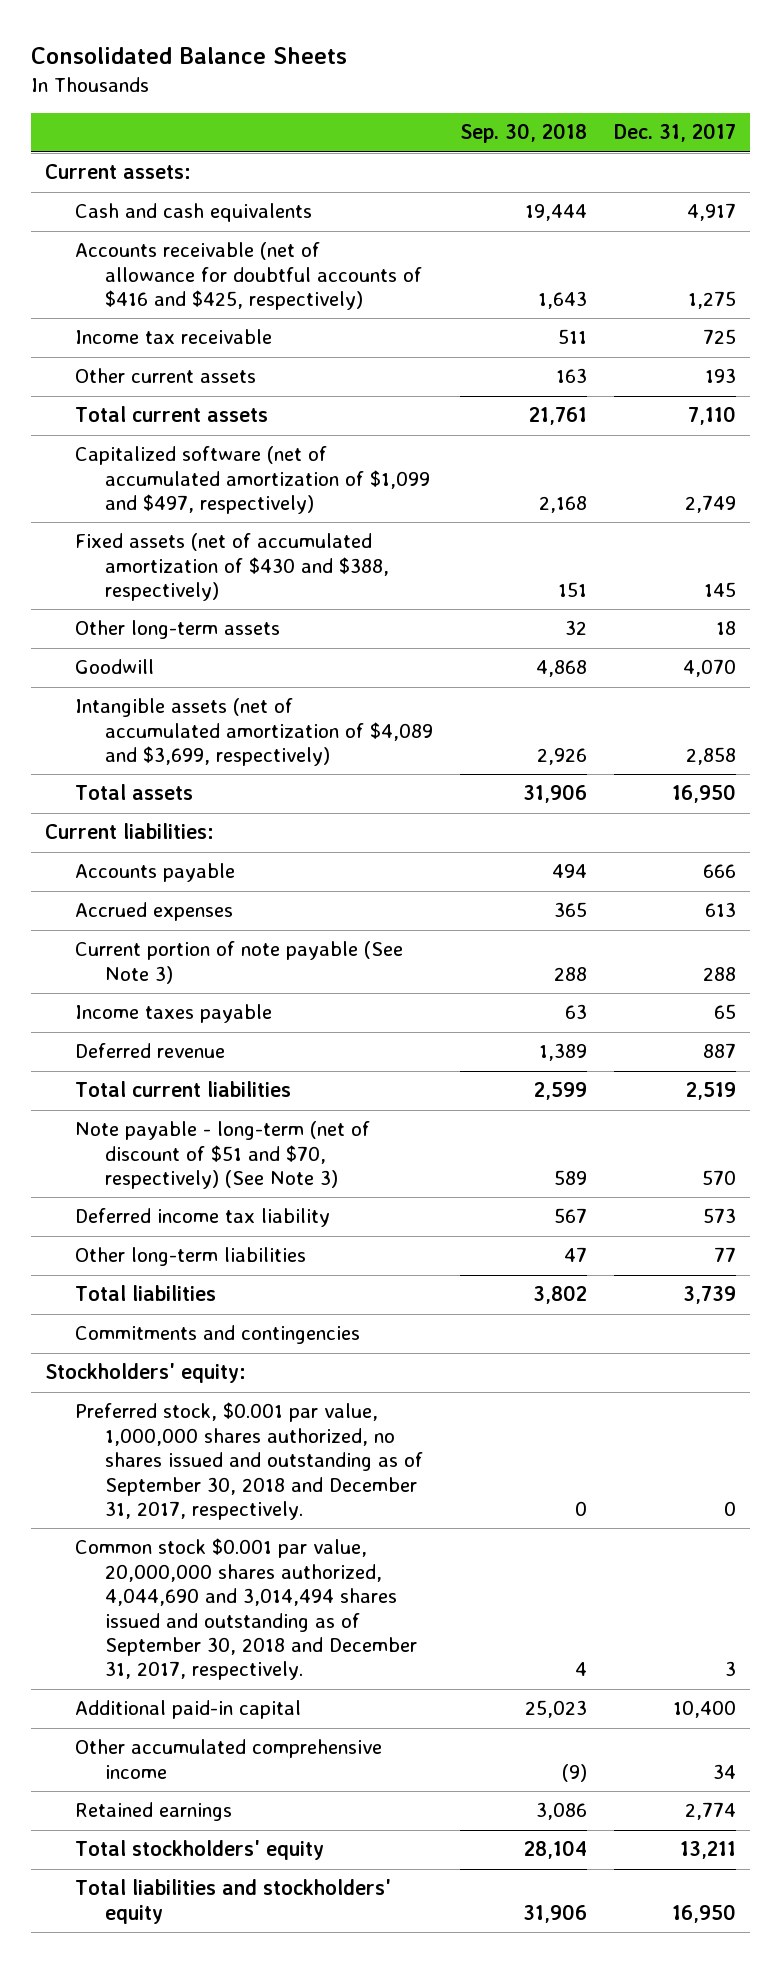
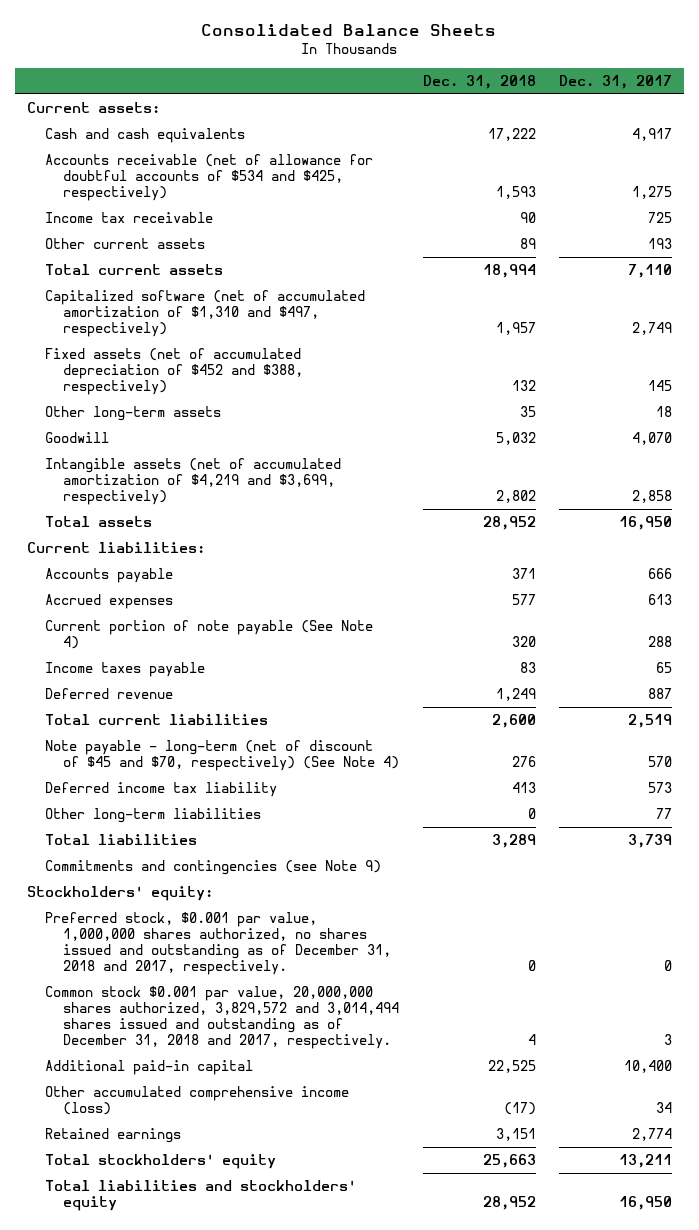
[460,123,588,144] Sep. 30, 2018 -> none
none -> [422,75,536,90] Dec. 31, 2018
[75,242,423,311] Accounts receivable (net of allowance for doubtful accounts of $416 and $425, respectively) -> [44,154,373,202] Accounts receivable (net of allowance for doubtful accounts of $534 and $425, respectively)
[75,446,431,515] Capitalized software (net of accumulated amortization of $1,099 and $497, respectively) -> [44,290,365,338] Capitalized software (net of accumulated amortization of $1,310 and $497, respectively)
[75,533,390,602] Fixed assets (net of accumulated amortization of $430 and $388, respectively) -> [44,348,304,396] Fixed assets (net of accumulated depreciation of $452 and $388, respectively)
[75,698,434,767] Intangible assets (net of accumulated amortization of $4,089 and $3,699, respectively) -> [44,458,341,506] Intangible assets (net of accumulated amortization of $4,219 and $3,699, respectively)
[75,941,404,984] Current portion of note payable (See Note 3) -> [44,620,373,650] Current portion of note payable (See Note 4)
[75,1121,371,1190] Note payable - long-term (net of discount of $51 and $70, respectively) (See Note 3) -> [44,740,400,772] Note payable - long-term (net of discount of $45 and $70, respectively) (See Note 4)
[75,1325,361,1345] Commitments and contingencies -> [44,860,381,876] Commitments and contingencies (see Note 9)
[75,1402,424,1520] Preferred stock, $0.001 par value, 1,000,000 shares authorized, no shares issued and outstanding as of September 30, 2018 and December 31, 2017, respectively. -> [44,912,392,976] Preferred stock, $0.001 par value, 1,000,000 shares authorized, no shares issued and outstanding as of December 31, 2018 and 2017, respectively.
[75,1538,418,1681] Common stock $0.001 par value, 20,000,000 shares authorized, 4,044,690 and 3,014,494 shares issued and outstanding as of September 30, 2018 and December 31, 2017, respectively. -> [44,986,400,1050] Common stock $0.001 par value, 20,000,000 shares authorized, 3,829,572 and 3,014,494 shares issued and outstanding as of December 31, 2018 and 2017, respectively.
[75,1739,383,1779] Other accumulated comprehensive income -> [44,1086,349,1116] Other accumulated comprehensive income (loss)

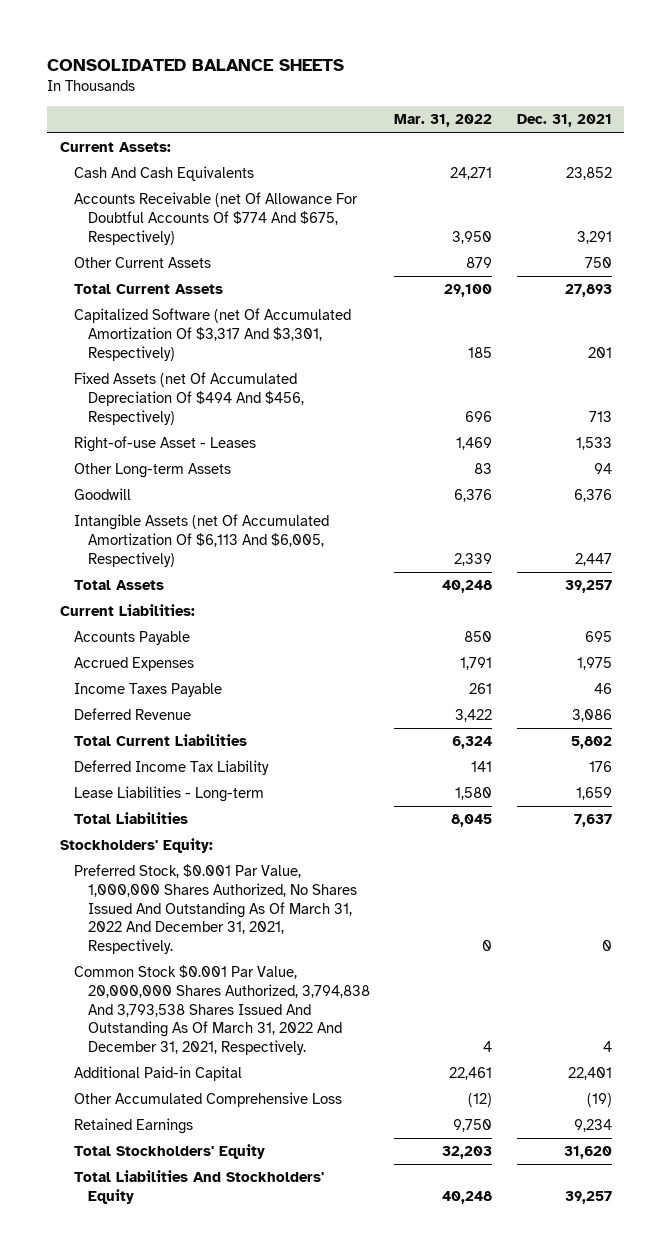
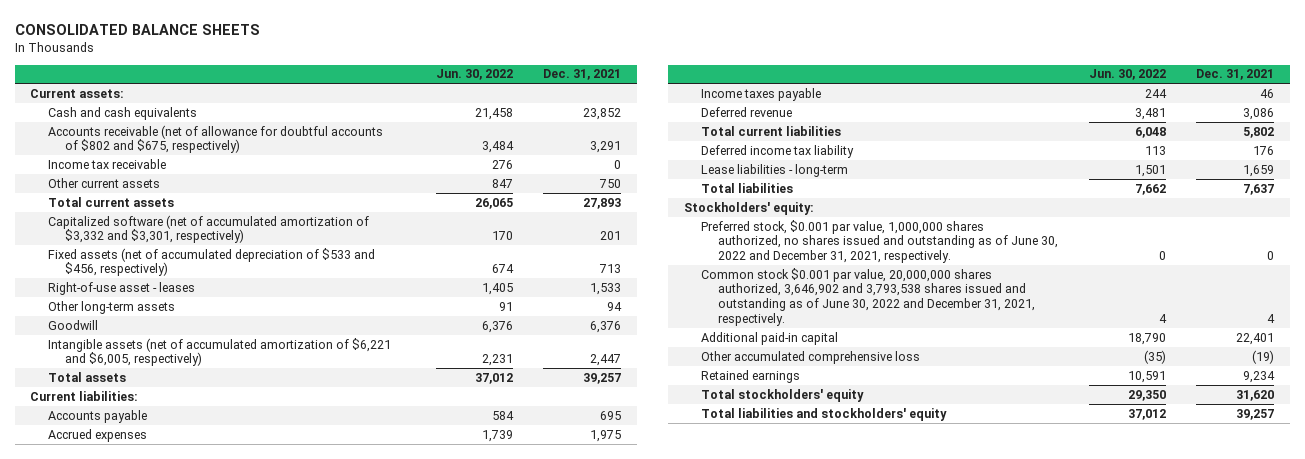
[394,114,493,128] Mar. 31, 2022 -> none
none -> [435,69,513,81] Jun. 30, 2022
[59,142,171,153] Current Assets: -> [30,88,125,98] Current assets:
[73,166,254,182] Cash And Cash Equivalents -> [47,106,197,120] Cash and cash equivalents
[73,192,358,245] Accounts Receivable (net Of Allowance For Doubtful Accounts Of $774 And $675, Respectively) -> [47,124,383,154] Accounts receivable (net of allowance for doubtful accounts of $802 and $675, respectively)
none -> [47,158,166,169] Income tax receivable
[73,257,211,269] Other Current Assets -> [47,177,160,188] Other current assets
[73,284,223,295] Total Current Assets -> [47,196,174,207] Total current assets
[73,308,351,361] Capitalized Software (net Of Accumulated Amortization Of $3,317 And $3,301, Respectively) -> [47,214,369,244] Capitalized software (net of accumulated amortization of $3,332 and $3,301, respectively)
[73,372,304,425] Fixed Assets (net Of Accumulated Depreciation Of $494 And $456, Respectively) -> [47,247,375,277] Fixed assets (net of accumulated depreciation of $533 and $456, respectively)
[73,436,256,453] Right-of-use Asset - Leases -> [47,281,195,295] Right-of-use asset - leases
[73,463,231,479] Other Long-term Assets -> [47,300,175,314] Other long-term assets
[73,514,329,567] Intangible Assets (net Of Accumulated Amortization Of $6,113 And $6,005, Respectively) -> [47,337,391,367] Intangible assets (net of accumulated amortization of $6,221 and $6,005, respectively)
[73,580,164,591] Total Assets -> [47,371,126,382] Total assets
[59,604,195,617] Current Liabilities: -> [30,390,139,401] Current liabilities:
[73,631,190,646] Accounts Payable -> [47,409,147,423] Accounts payable
[73,657,194,672] Accrued Expenses -> [47,428,147,442] Accrued expenses
[73,683,222,698] Income Taxes Payable -> [700,87,821,101] Income taxes payable
[73,708,191,721] Deferred Revenue -> [700,106,792,117] Deferred revenue
[73,734,247,747] Total Current Liabilities -> [700,125,841,136] Total current liabilities
[73,760,269,776] Deferred Income Tax Liability -> [700,144,854,158] Deferred income tax liability
[73,786,264,803] Lease Liabilities - Long-term -> [700,163,848,177] Lease liabilities - long-term
[73,812,188,825] Total Liabilities -> [700,182,793,193] Total liabilities
[59,838,213,854] Stockholders' Equity: -> [683,201,814,215] Stockholders' equity:
[73,864,357,954] Preferred Stock, $0.001 Par Value, 1,000,000 Shares Authorized, No Shares Issued And Outstanding As Of March 31, 2022 And December 31, 2021, Respectively. -> [700,219,1059,264] Preferred stock, $0.001 par value, 1,000,000 shares authorized, no shares issued and outstanding as of June 30, 2022 and December 31, 2021, respectively.
[73,965,370,1055] Common Stock $0.001 Par Value, 20,000,000 Shares Authorized, 3,794,838 And 3,793,538 Shares Issued And Outstanding As Of March 31, 2022 And December 31, 2021, Respectively. -> [700,267,1036,326] Common stock $0.001 par value, 20,000,000 shares authorized, 3,646,902 and 3,793,538 shares issued and outstanding as of June 30, 2022 and December 31, 2021, respectively.
[73,1066,242,1082] Additional Paid-in Capital -> [700,331,838,345] Additional paid-in capital
[73,1092,342,1108] Other Accumulated Comprehensive Loss -> [700,350,920,364] Other accumulated comprehensive loss
[73,1118,193,1135] Retained Earnings -> [700,369,800,383] Retained earnings
[73,1144,265,1160] Total Stockholders' Equity -> [700,388,864,402] Total stockholders' equity
[73,1170,324,1204] Total Liabilities And Stockholders' Equity -> [700,407,947,421] Total liabilities and stockholders' equity

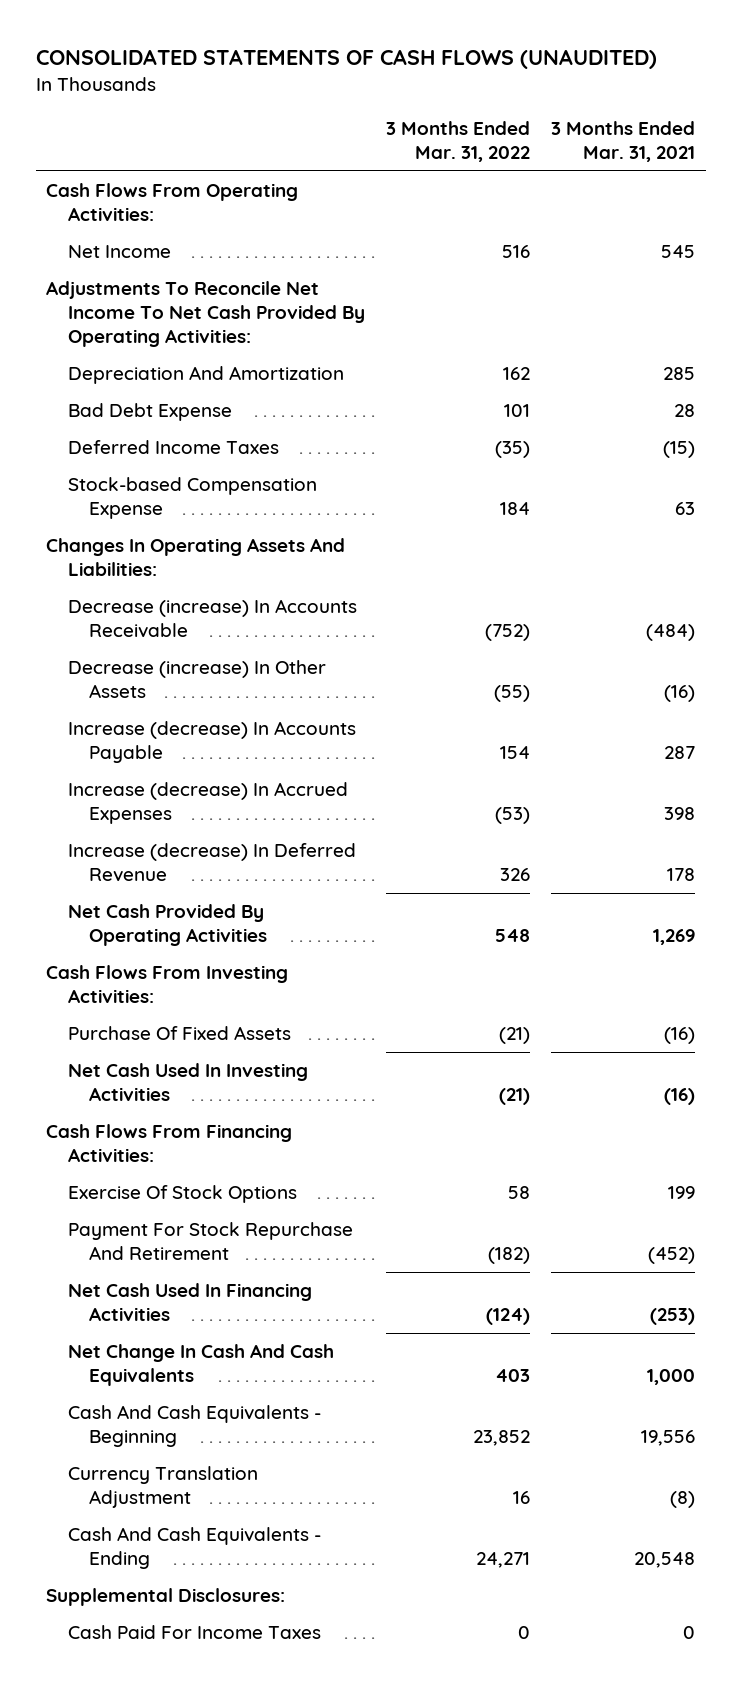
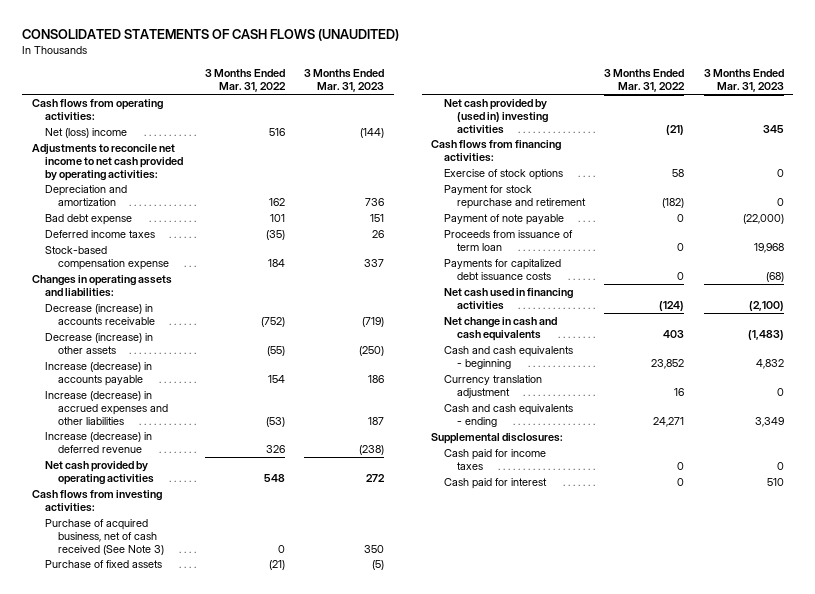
[551,120,696,162] 3 Months Ended Mar. 31, 2021 -> none
none -> [304,69,385,93] 3 Months Ended Mar. 31, 2023
[46,183,299,222] Cash Flows From Operating Activities: -> [31,98,163,121] Cash flows from operating activities:
[67,245,171,259] Net Income -> [44,127,127,138] Net (loss) income
[46,281,365,347] Adjustments To Reconcile Net Income To Net Cash Provided By Operating Activities: -> [31,143,183,181] Adjustments to reconcile net income to net cash provided by operating activities:
[67,366,344,385] Depreciation And Amortization -> [44,184,127,206] Depreciation and amortization
[67,403,232,422] Bad Debt Expense -> [44,213,132,225] Bad debt expense
[67,440,279,455] Deferred Income Taxes -> [44,229,155,238] Deferred income taxes
[67,477,317,520] Stock-based Compensation Expense -> [44,245,170,270] Stock-based compensation expense
[46,538,346,577] Changes In Operating Assets And Liabilities: -> [31,274,172,297] Changes in operating assets and liabilities:
[67,599,357,639] Decrease (increase) In Accounts Receivable -> [44,303,156,325] Decrease (increase) in accounts receivable
[67,660,326,699] Decrease (increase) In Other Assets -> [44,332,153,354] Decrease (increase) in other assets
[67,721,356,764] Increase (decrease) In Accounts Payable -> [44,361,152,386] Increase (decrease) in accounts payable
[67,782,348,825] Increase (decrease) In Accrued Expenses -> [44,390,169,425] Increase (decrease) in accrued expenses and other liabilities
[67,843,356,883] Increase (decrease) In Deferred Revenue -> [44,431,152,453] Increase (decrease) in deferred revenue
[67,904,267,947] Net Cash Provided By Operating Activities -> [44,460,155,485] Net cash provided by operating activities
[46,965,289,1004] Cash Flows From Investing Activities: -> [31,489,162,512] Cash flows from investing activities:
none -> [44,518,165,555] Purchase of acquired business, net of cash received (See Note 3)
[67,1026,291,1041] Purchase Of Fixed Assets -> [44,559,162,568] Purchase of fixed assets
[67,1063,308,1102] Net Cash Used In Investing Activities -> [444,98,549,134] Net cash provided by (used in) investing activities
[46,1124,293,1163] Cash Flows From Financing Activities: -> [431,139,562,162] Cash flows from financing activities:
[67,1185,297,1204] Exercise Of Stock Options -> [444,168,564,180] Exercise of stock options
[67,1222,353,1261] Payment For Stock Repurchase And Retirement -> [444,184,587,209] Payment for stock repurchase and retirement
none -> [444,213,565,225] Payment of note payable
none -> [444,229,574,251] Proceeds from issuance of term loan
none -> [444,258,562,280] Payments for capitalized debt issuance costs
[67,1283,312,1322] Net Cash Used In Financing Activities -> [444,287,574,310] Net cash used in financing activities
[67,1344,334,1387] Net Change In Cash And Cash Equivalents -> [444,316,558,341] Net change in cash and cash equivalents
[67,1405,321,1448] Cash And Cash Equivalents - Beginning -> [444,345,574,369] Cash and cash equivalents - beginning
[67,1466,258,1509] Currency Translation Adjustment -> [444,374,543,398] Currency translation adjustment
[67,1527,321,1570] Cash And Cash Equivalents - Ending -> [444,403,574,427] Cash and cash equivalents - ending
[46,1588,286,1607] Supplemental Disclosures: -> [431,432,564,444] Supplemental disclosures:
[67,1625,321,1640] Cash Paid For Income Taxes -> [444,448,547,470] Cash paid for income taxes
none -> [444,477,548,489] Cash paid for interest

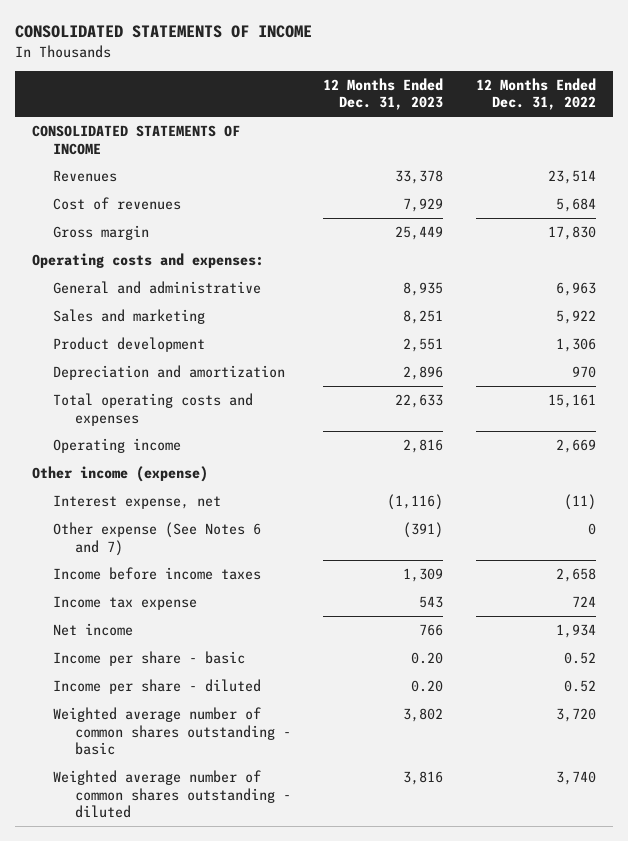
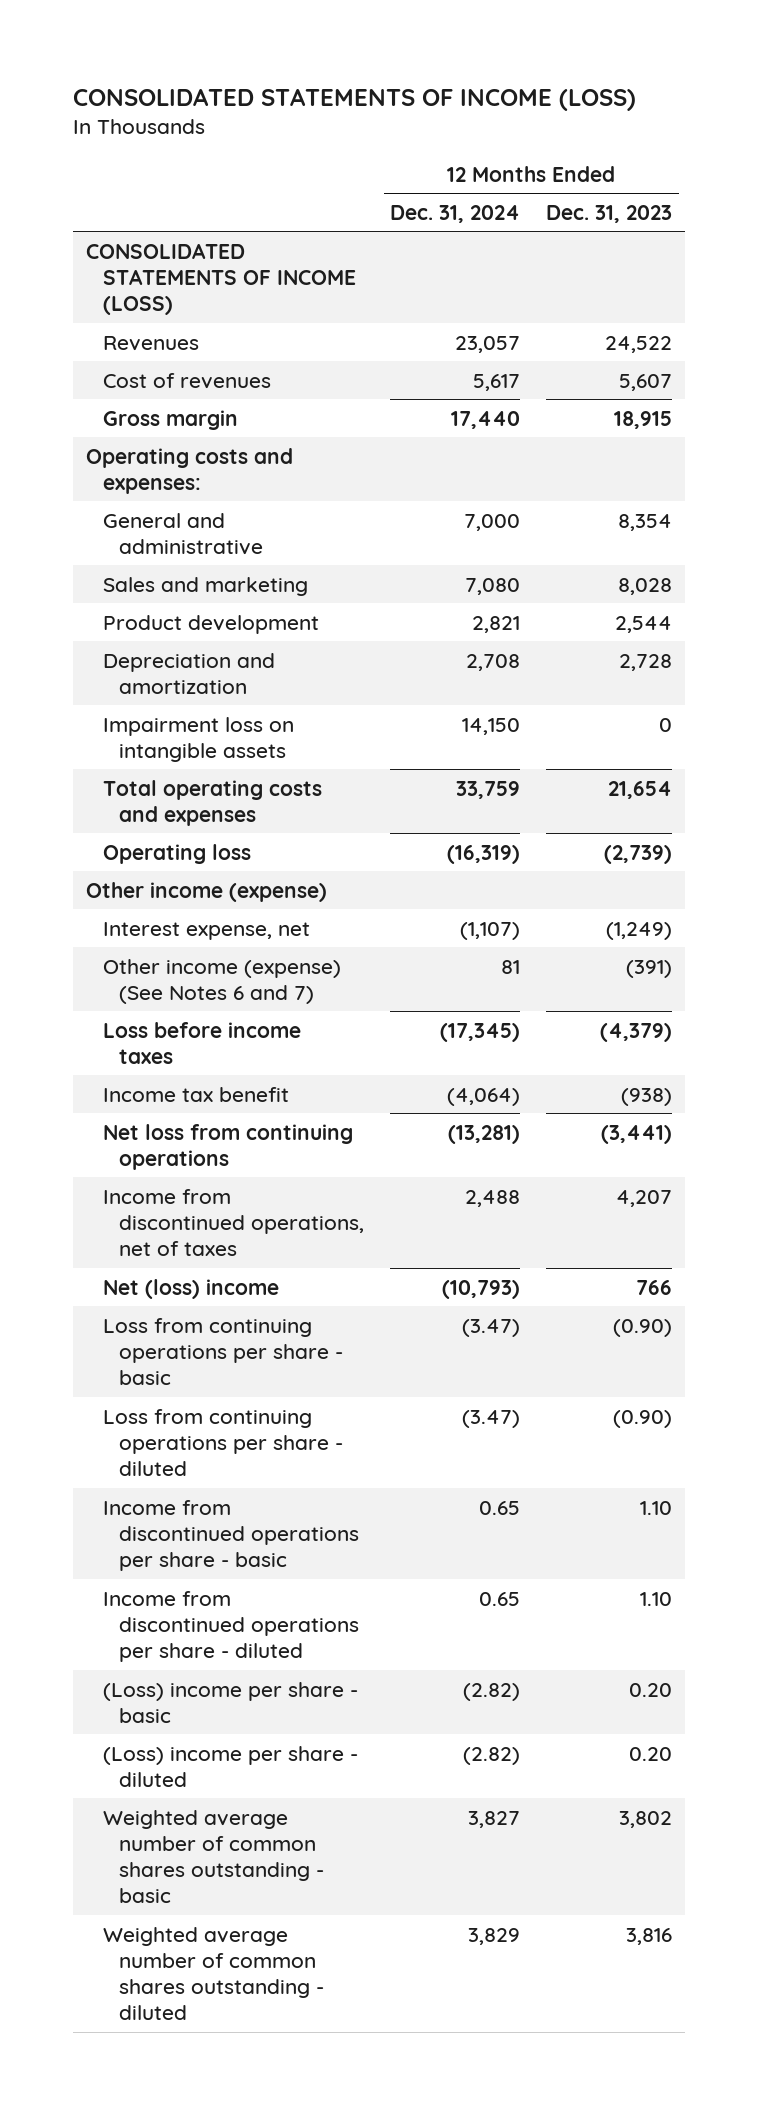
[15,25,313,39] CONSOLIDATED STATEMENTS OF INCOME -> [73,87,637,111] CONSOLIDATED STATEMENTS OF INCOME (LOSS)
[476,77,597,111] 12 Months Ended Dec. 31, 2022 -> none
none -> [390,204,521,223] Dec. 31, 2024
[31,124,240,155] CONSOLIDATED STATEMENTS OF INCOME -> [86,242,356,315] CONSOLIDATED STATEMENTS OF INCOME (LOSS)
[395,169,444,184] 33,378 -> [605,335,673,353] 24,522
[403,197,444,212] 7,929 -> [619,373,673,391] 5,607
[395,225,444,240] 25,449 -> [614,410,673,429] 18,915
[403,281,444,296] 8,935 -> [618,513,673,531] 8,354
[403,309,444,324] 8,251 -> [618,577,673,595] 8,028
[403,337,444,352] 2,551 -> [615,615,673,633] 2,544
[403,365,444,380] 2,896 -> [619,653,673,671] 2,728
none -> [102,716,294,762] Impairment loss on intangible assets
[395,393,444,408] 22,633 -> [608,780,673,799] 21,654
[53,437,182,453] Operating income -> [102,843,251,864] Operating loss
[403,438,444,453] 2,816 -> [604,844,673,864] (2,739)
[387,493,444,510] (1,116) -> [606,921,673,940] (1,249)
[53,521,262,556] Other expense (See Notes 6 and 7) -> [102,958,341,1004] Other income (expense) (See Notes 6 and 7)
[53,566,262,580] Income before income taxes -> [102,1021,301,1064] Loss before income taxes
[403,567,444,582] 1,309 -> [600,1022,673,1042] (4,379)
[53,595,198,610] Income tax expense -> [102,1086,289,1102] Income tax benefit
[419,595,444,608] 543 -> [621,1087,673,1106] (938)
none -> [102,1123,353,1170] Net loss from continuing operations
none -> [102,1188,365,1256] Income from discontinued operations, net of taxes
[53,622,134,636] Net income -> [102,1278,279,1299] Net (loss) income
none -> [102,1317,344,1385] Loss from continuing operations per share - basic
none -> [102,1408,344,1476] Loss from continuing operations per share - diluted
none -> [102,1499,360,1571] Income from discontinued operations per share - basic
none -> [102,1590,360,1662] Income from discontinued operations per share - diluted
[53,650,246,666] Income per share - basic -> [102,1681,358,1723] (Loss) income per share - basic
[53,678,262,694] Income per share - diluted -> [102,1745,358,1787] (Loss) income per share - diluted

